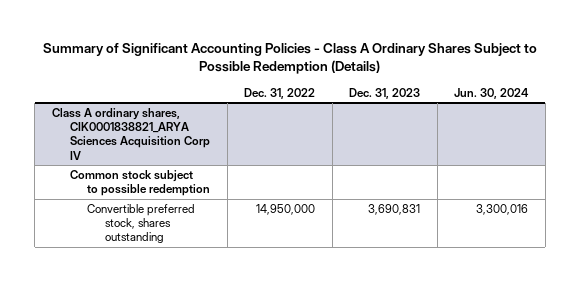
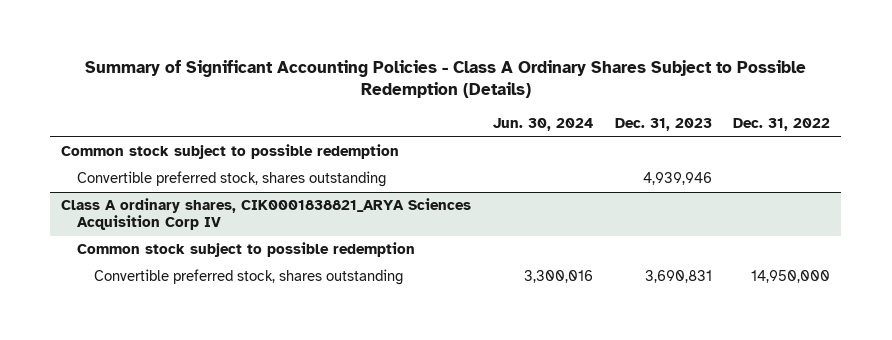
none -> [61,144,400,160] Common stock subject to possible redemption
none -> [77,171,387,188] Convertible preferred stock, shares outstanding

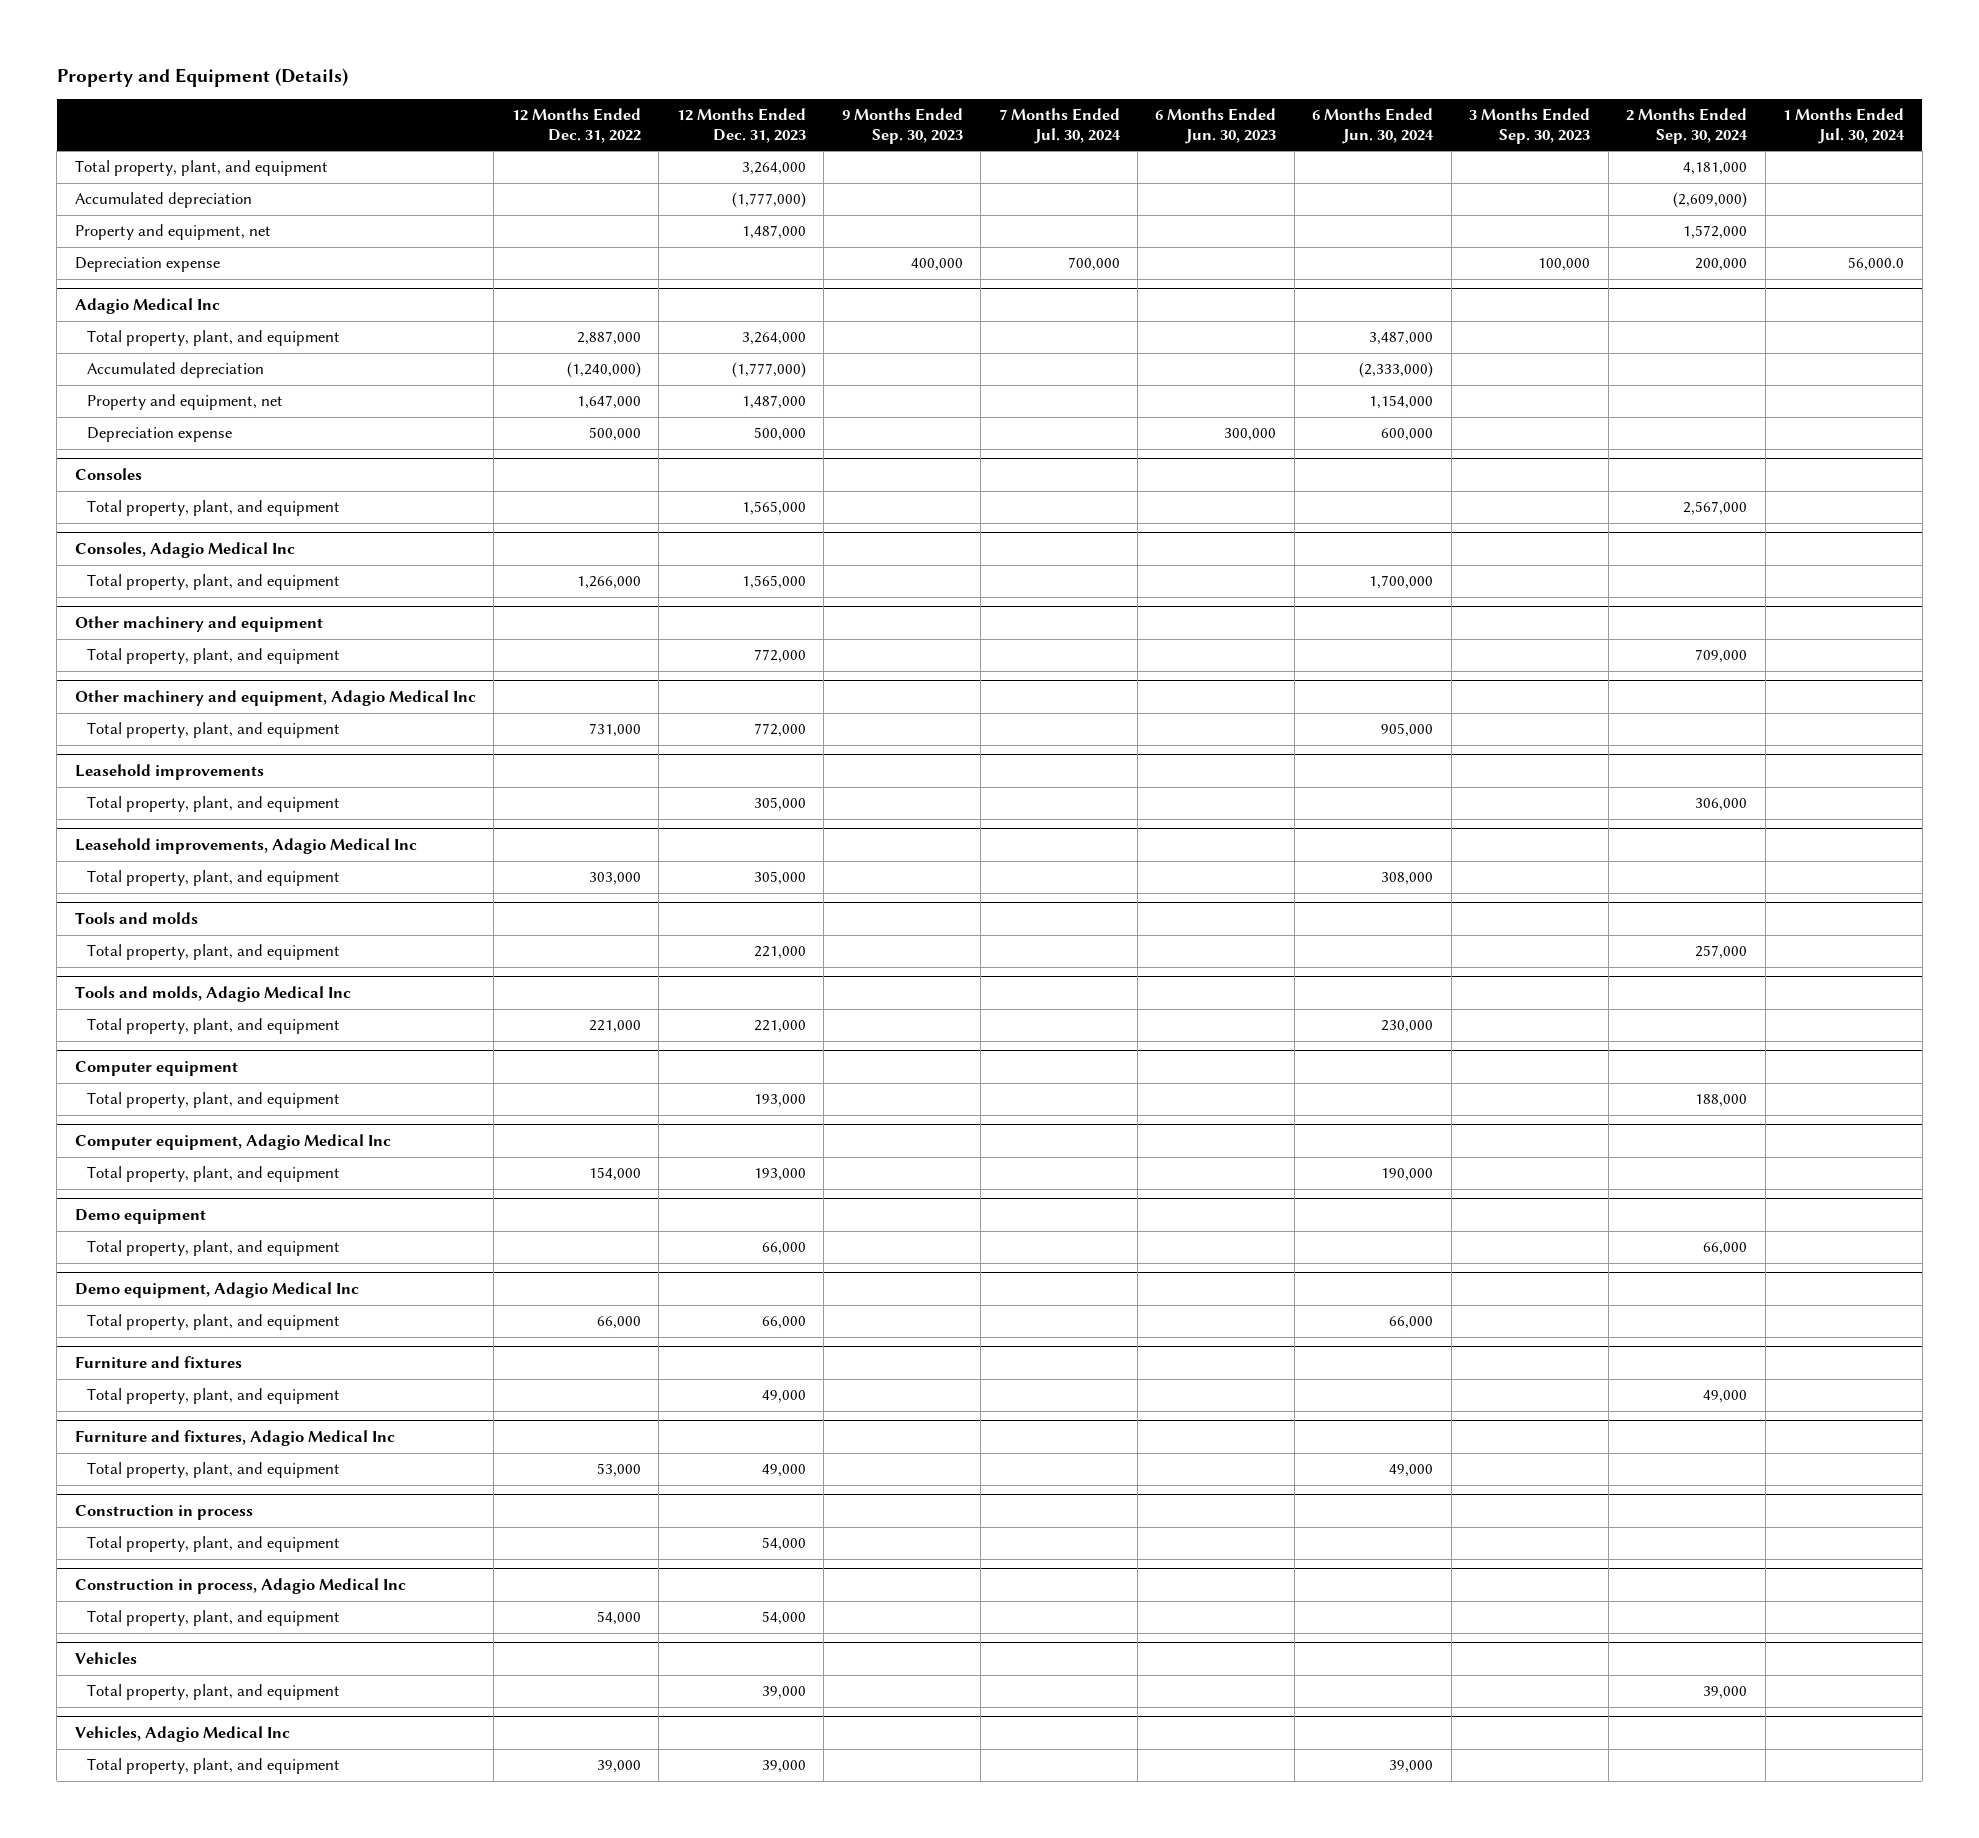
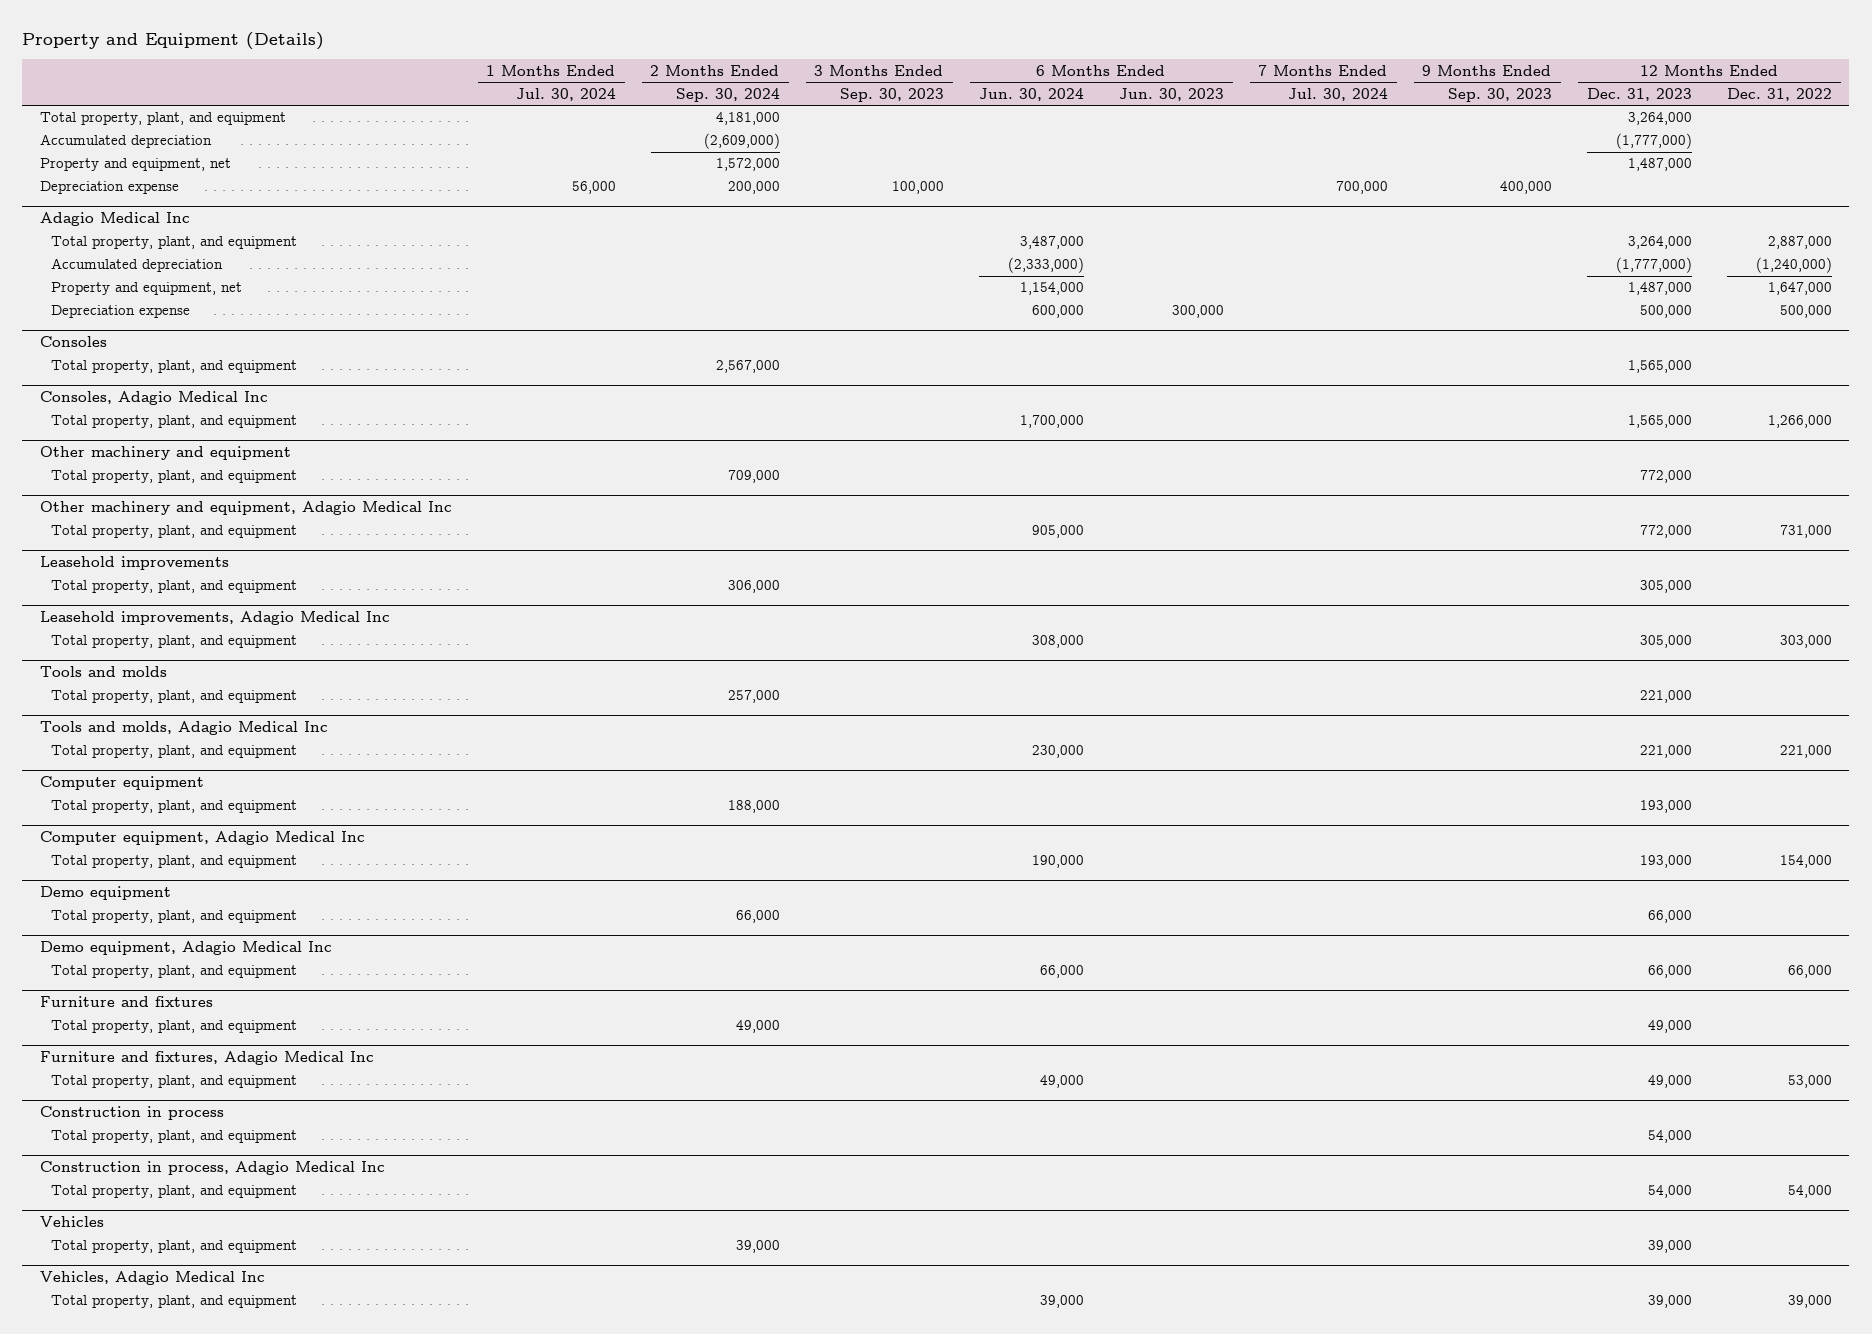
[1848,257,1905,272] 56,000.0 -> [571,181,616,195] 56,000

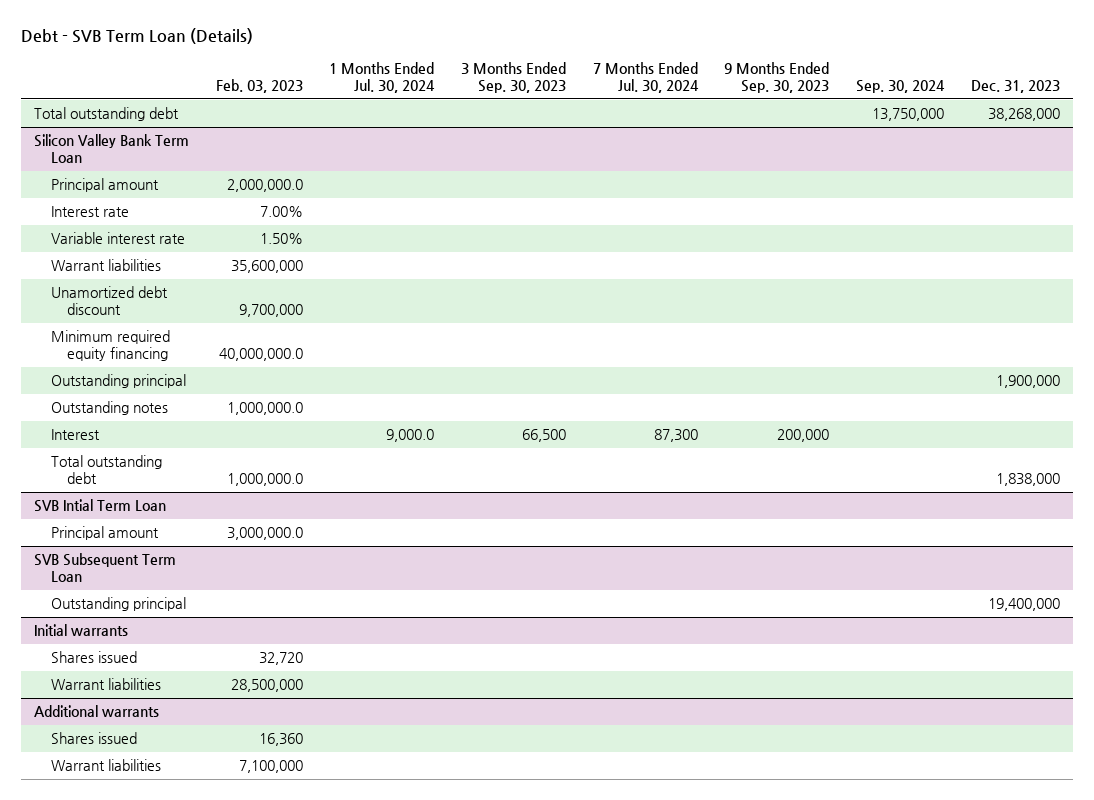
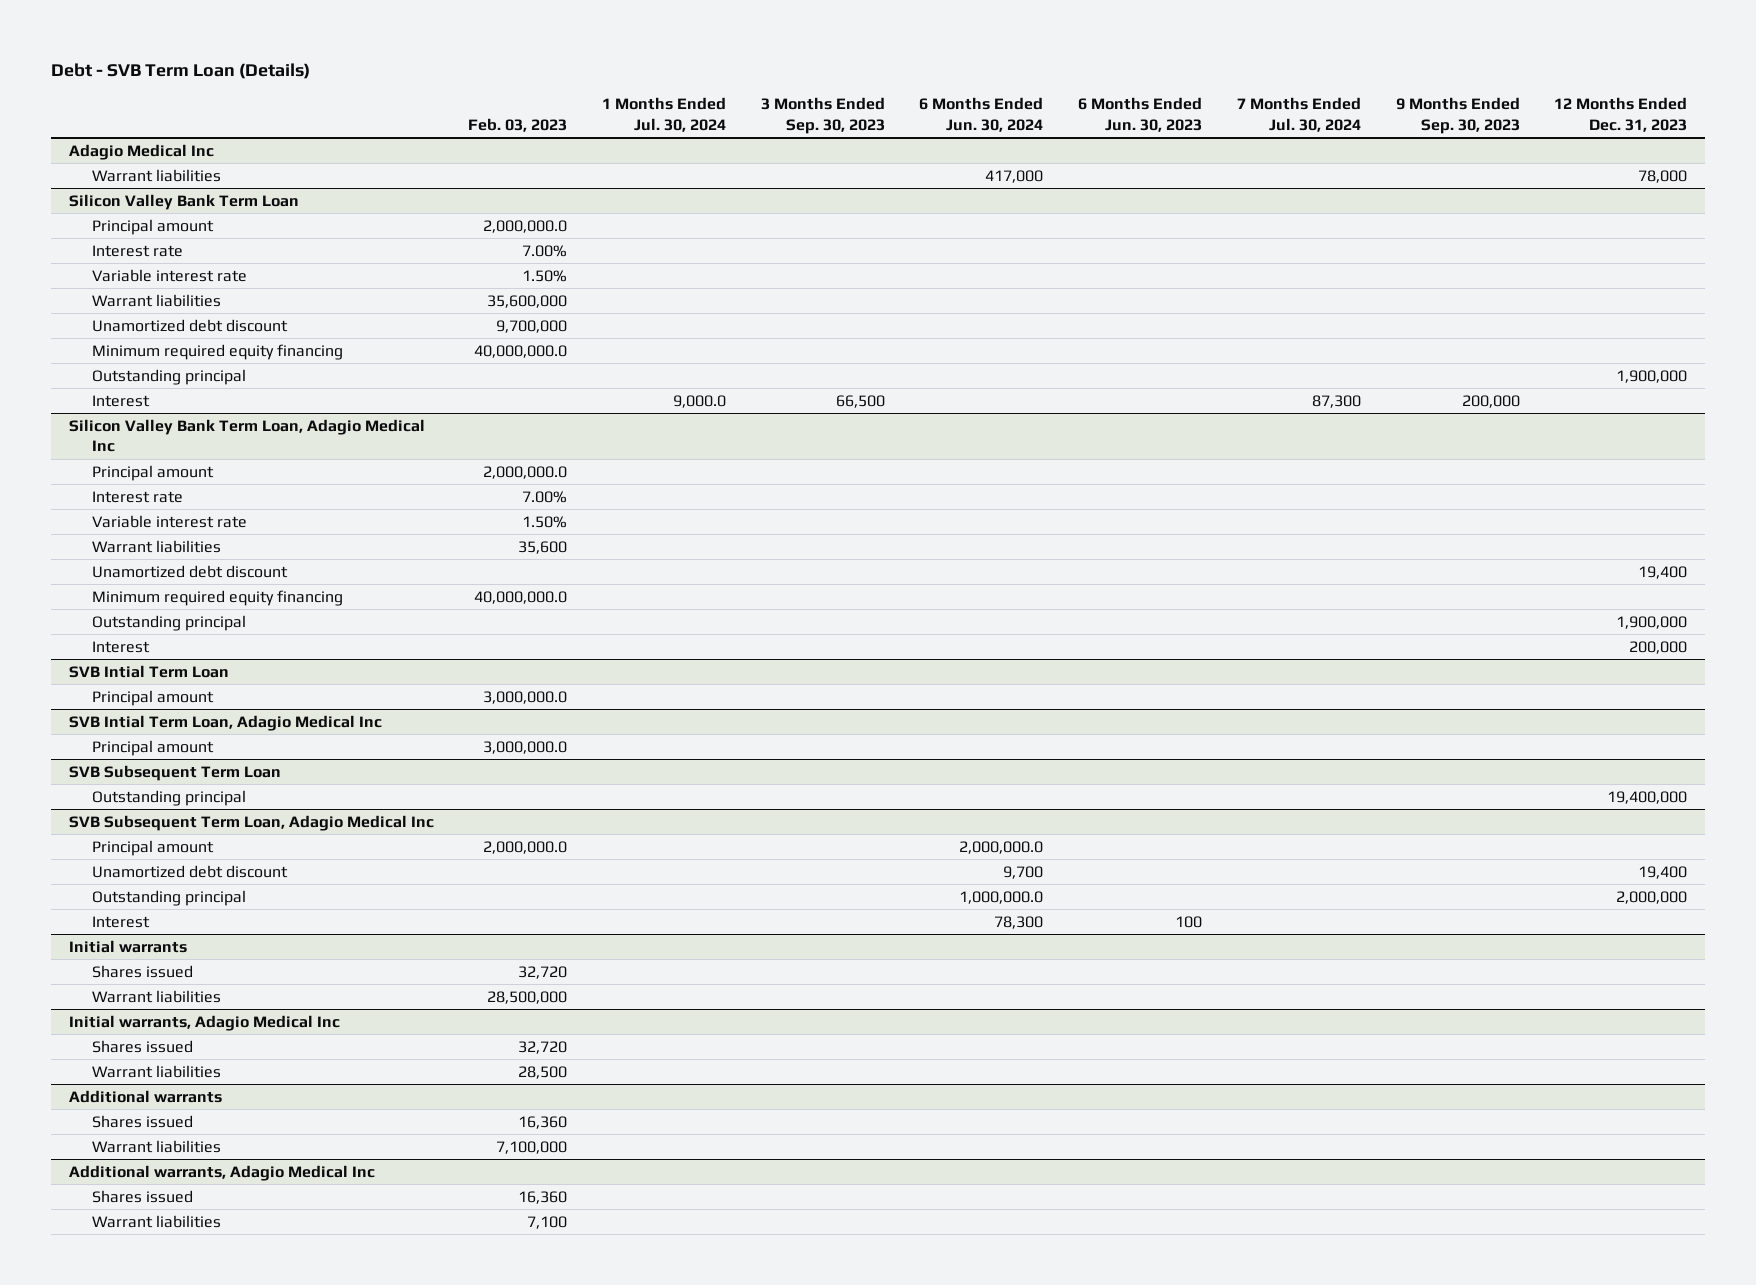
[856,79,946,93] Sep. 30, 2024 -> none
[970,79,1060,93] Dec. 31, 2023 -> none
none -> [919,97,1044,132] 6 Months Ended Jun. 30, 2024
none -> [1078,97,1203,132] 6 Months Ended Jun. 30, 2023
none -> [1554,97,1688,132] 12 Months Ended Dec. 31, 2023
[33,107,179,122] Total outstanding debt -> none
none -> [68,143,214,160] Adagio Medical Inc
none -> [92,168,222,182] Warrant liabilities
[50,401,168,416] Outstanding notes -> none
[50,455,162,484] Total outstanding debt -> none
none -> [68,418,425,452] Silicon Valley Bank Term Loan, Adagio Medical Inc
none -> [92,464,215,481] Principal amount
none -> [92,490,184,503] Interest rate
none -> [92,514,248,528] Variable interest rate
none -> [92,539,222,553] Warrant liabilities
none -> [92,564,289,578] Unamortized debt discount
none -> [92,589,344,606] Minimum required equity financing
none -> [92,614,247,631] Outstanding principal
none -> [92,640,151,653] Interest
none -> [68,714,382,731] SVB Intial Term Loan, Adagio Medical Inc
none -> [92,739,215,756] Principal amount
none -> [68,814,434,831] SVB Subsequent Term Loan, Adagio Medical Inc
none -> [92,839,215,856] Principal amount
none -> [92,864,289,878] Unamortized debt discount
none -> [92,889,247,906] Outstanding principal
none -> [92,915,151,928] Interest
none -> [68,1014,340,1031] Initial warrants, Adagio Medical Inc
none -> [92,1039,194,1053] Shares issued
none -> [92,1064,222,1078] Warrant liabilities
none -> [68,1164,375,1181] Additional warrants, Adagio Medical Inc
none -> [92,1189,194,1203] Shares issued
none -> [92,1214,222,1228] Warrant liabilities

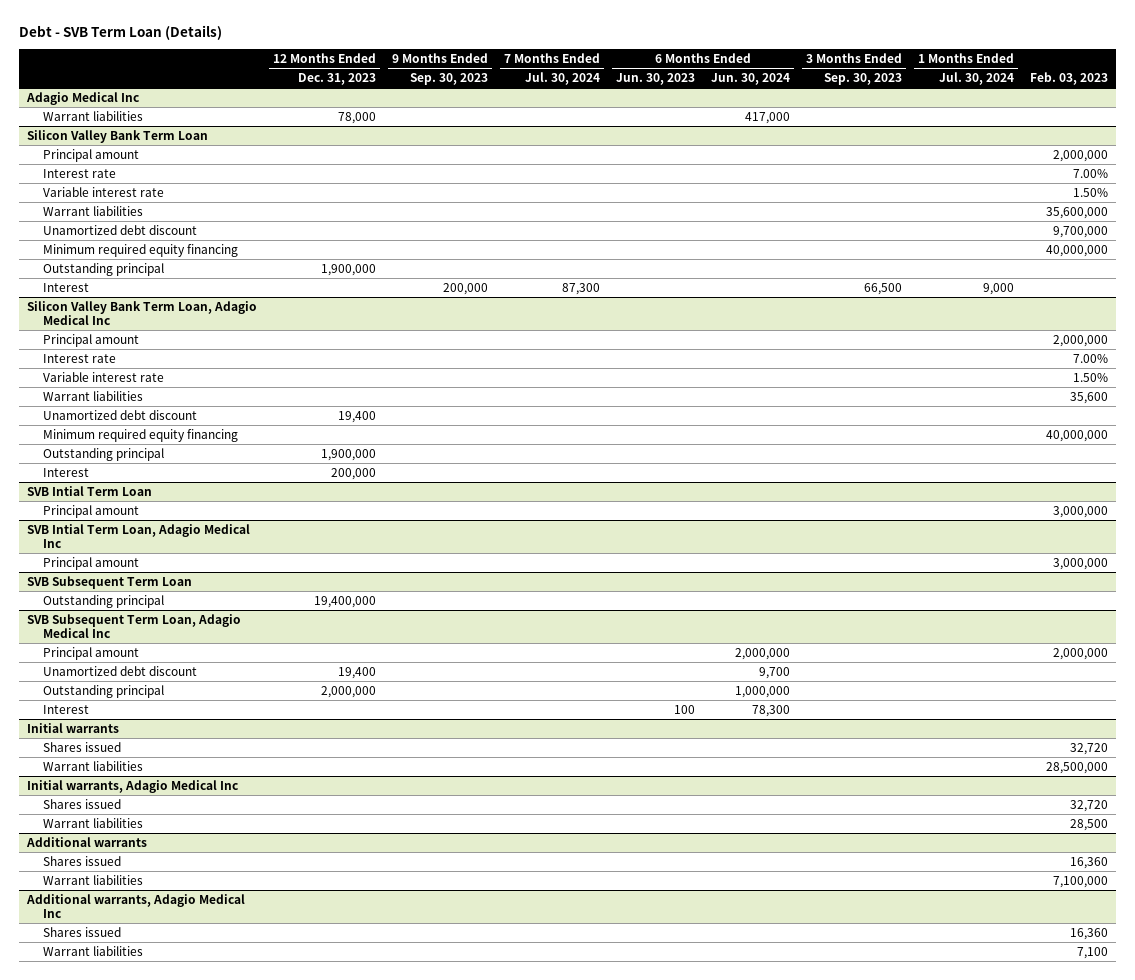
[483,219,568,233] 2,000,000.0 -> [1052,149,1108,162] 2,000,000
[474,344,568,358] 40,000,000.0 -> [1045,244,1108,257] 40,000,000
[673,394,727,408] 9,000.0 -> [982,282,1014,295] 9,000
[483,465,568,479] 2,000,000.0 -> [1052,334,1108,347] 2,000,000
[474,590,568,604] 40,000,000.0 -> [1045,429,1108,442] 40,000,000
[483,690,568,704] 3,000,000.0 -> [1052,505,1108,518] 3,000,000
[483,740,568,754] 3,000,000.0 -> [1052,557,1108,570] 3,000,000
[483,840,568,854] 2,000,000.0 -> [1052,647,1108,660] 2,000,000
[959,840,1044,854] 2,000,000.0 -> [735,647,791,660] 2,000,000
[959,890,1044,904] 1,000,000.0 -> [735,685,791,698] 1,000,000

